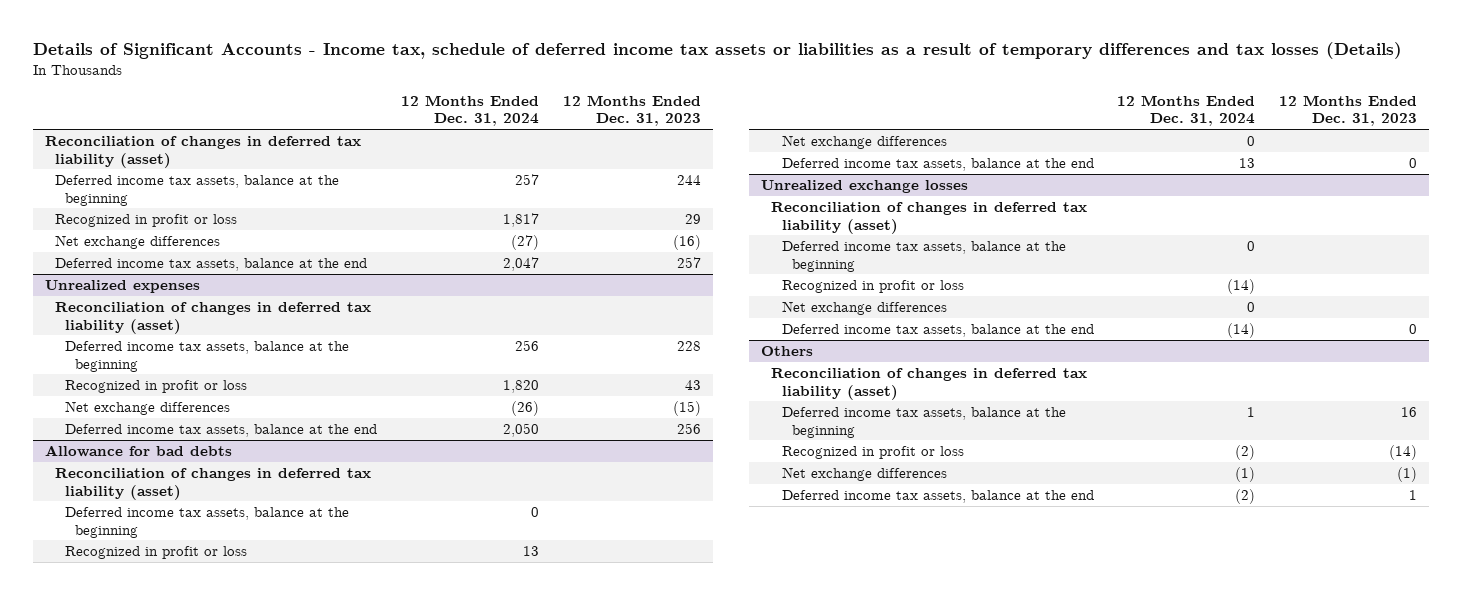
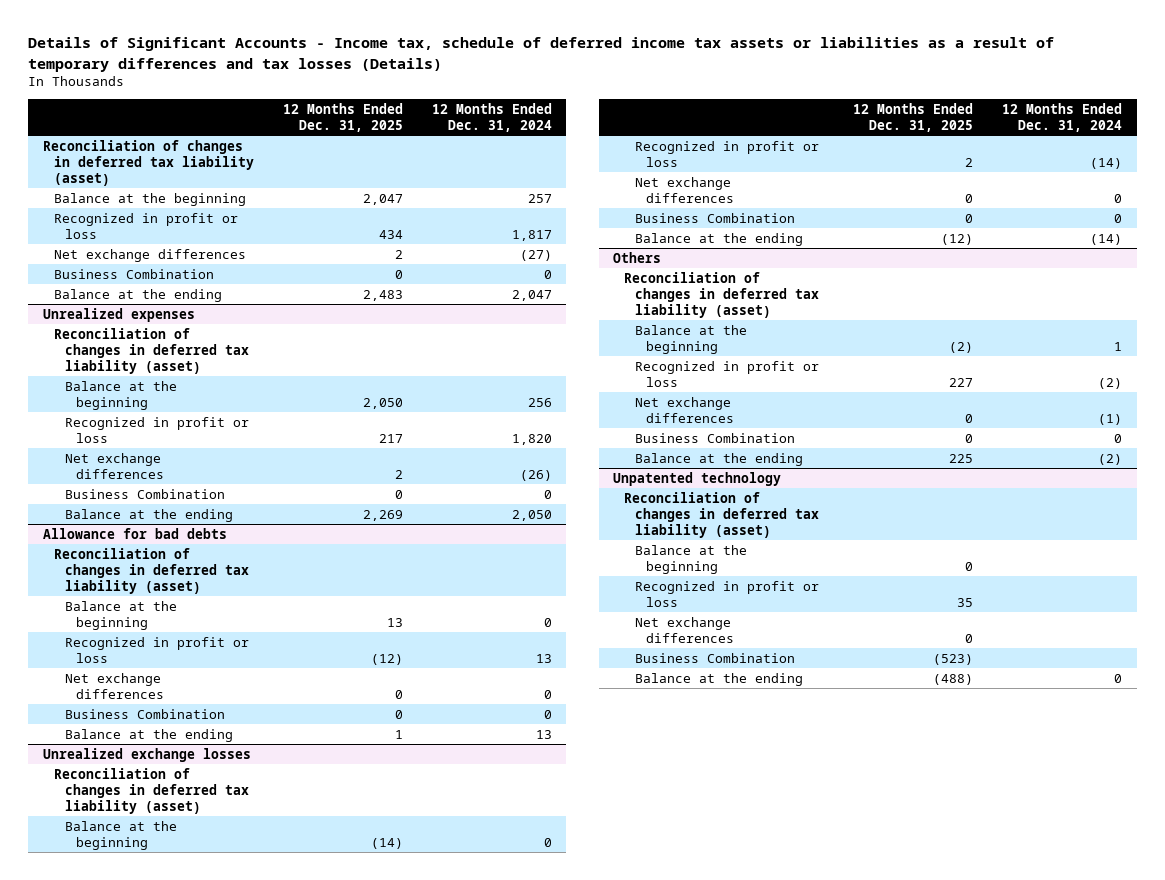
[562,94,701,127] 12 Months Ended Dec. 31, 2023 -> none
none -> [282,102,403,132] 12 Months Ended Dec. 31, 2025
[54,174,339,206] Deferred income tax assets, balance at the beginning -> [53,192,246,206] Balance at the beginning
none -> [53,268,214,279] Business Combination
[54,257,367,271] Deferred income tax assets, balance at the end -> [53,288,222,302] Balance at the ending
[65,340,350,372] Deferred income tax assets, balance at the beginning -> [64,380,177,410] Balance at the beginning
none -> [64,488,225,499] Business Combination
[65,423,378,437] Deferred income tax assets, balance at the end -> [64,508,233,522] Balance at the ending
[65,506,350,538] Deferred income tax assets, balance at the beginning -> [64,600,177,630] Balance at the beginning
none -> [64,708,225,719] Business Combination
[781,157,1094,171] Deferred income tax assets, balance at the end -> [64,728,233,742] Balance at the ending
[781,240,1066,272] Deferred income tax assets, balance at the beginning -> [64,820,177,850] Balance at the beginning
none -> [635,212,796,223] Business Combination
[781,323,1094,337] Deferred income tax assets, balance at the end -> [635,232,804,246] Balance at the ending
[781,406,1066,438] Deferred income tax assets, balance at the beginning -> [635,324,748,354] Balance at the beginning
none -> [635,432,796,443] Business Combination
[781,489,1094,503] Deferred income tax assets, balance at the end -> [635,452,804,466] Balance at the ending
none -> [613,471,782,486] Unpatented technology
none -> [624,491,820,538] Reconciliation of changes in deferred tax liability (asset)
none -> [635,544,748,574] Balance at the beginning
none -> [635,580,820,607] Recognized in profit or loss
none -> [635,616,735,643] Net exchange differences
none -> [635,652,796,663] Business Combination
none -> [635,672,804,686] Balance at the ending

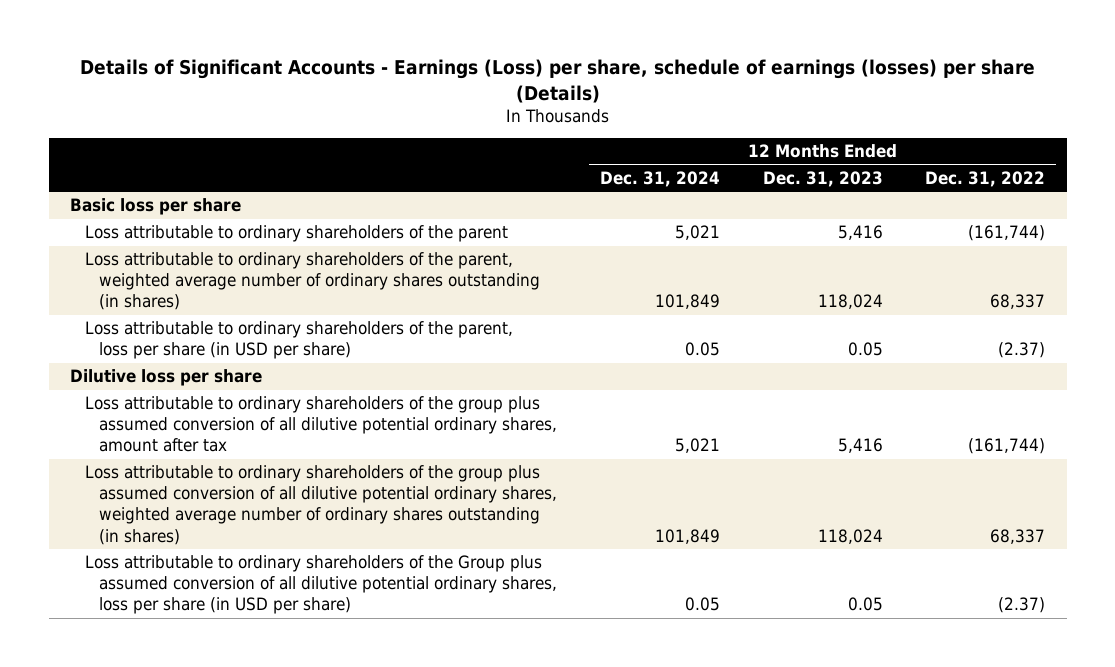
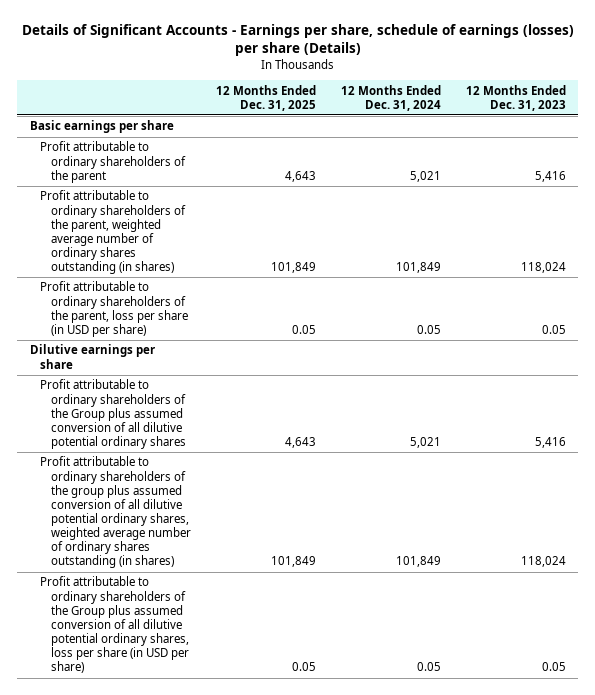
[79,59,1035,103] Details of Significant Accounts - Earnings (Loss) per share, schedule of earnings (losses) per share (Details) -> [21,24,574,56] Details of Significant Accounts - Earnings per share, schedule of earnings (losses) per share (Details)
[925,170,1046,187] Dec. 31, 2022 -> none
none -> [215,84,316,111] 12 Months Ended Dec. 31, 2025
[70,198,242,216] Basic loss per share -> [29,120,174,134] Basic earnings per share
[84,225,508,243] Loss attributable to ordinary shareholders of the parent -> [40,141,186,183] Profit attributable to ordinary shareholders of the parent
[84,252,541,311] Loss attributable to ordinary shareholders of the parent, weighted average number of ordinary shares outstanding (in shares) -> [40,190,186,275] Profit attributable to ordinary shareholders of the parent, weighted average number of ordinary shares outstanding (in shares)
[84,321,513,360] Loss attributable to ordinary shareholders of the parent, loss per share (in USD per share) -> [40,281,188,337] Profit attributable to ordinary shareholders of the parent, loss per share (in USD per share)
[70,369,263,387] Dilutive loss per share -> [29,344,155,369] Dilutive earnings per share
[84,396,558,453] Loss attributable to ordinary shareholders of the group plus assumed conversion of all dilutive potential ordinary shares, amount after tax -> [40,379,186,450] Profit attributable to ordinary shareholders of the Group plus assumed conversion of all dilutive potential ordinary shares
[84,465,558,545] Loss attributable to ordinary shareholders of the group plus assumed conversion of all dilutive potential ordinary shares, weighted average number of ordinary shares outstanding (in shares) -> [40,456,191,569] Profit attributable to ordinary shareholders of the group plus assumed conversion of all dilutive potential ordinary shares, weighted average number of ordinary shares outstanding (in shares)
[84,555,558,615] Loss attributable to ordinary shareholders of the Group plus assumed conversion of all dilutive potential ordinary shares, loss per share (in USD per share) -> [40,576,189,674] Profit attributable to ordinary shareholders of the Group plus assumed conversion of all dilutive potential ordinary shares, loss per share (in USD per share)

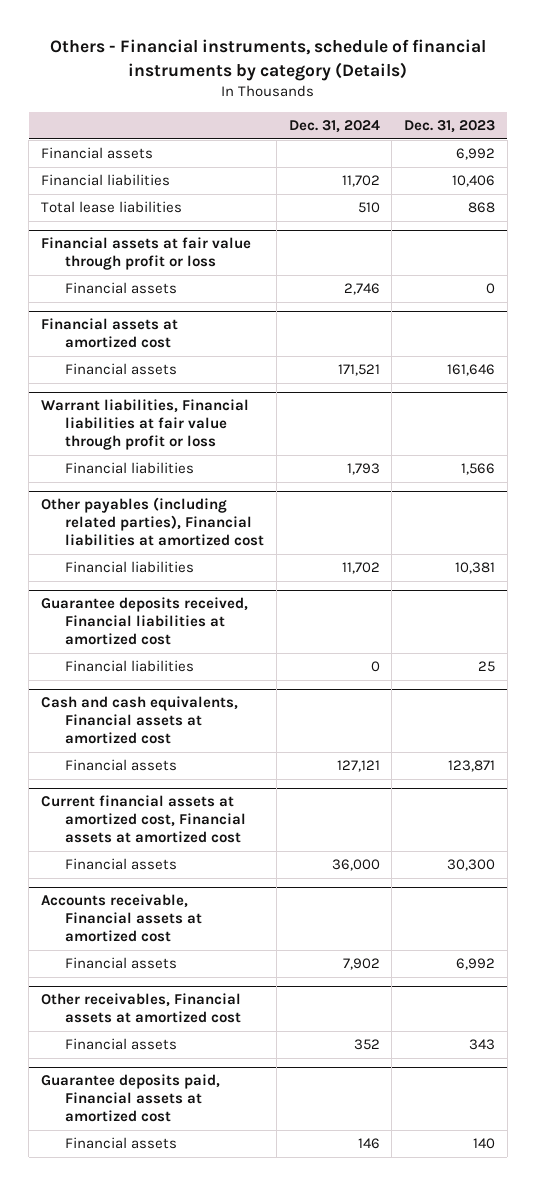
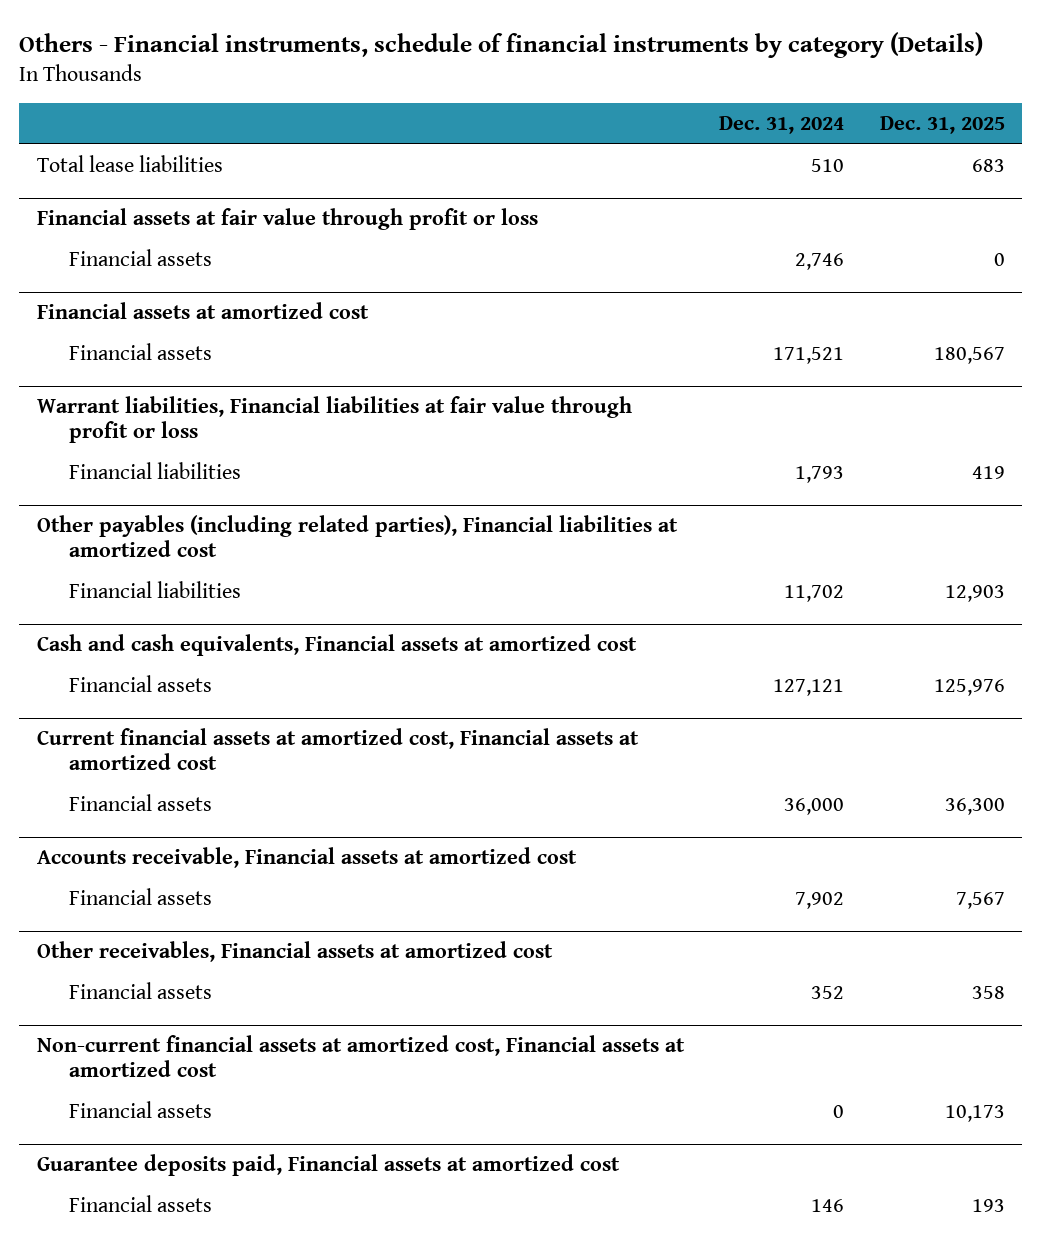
[404,119,496,133] Dec. 31, 2023 -> none
none -> [879,115,1005,134] Dec. 31, 2025
[41,147,154,160] Financial assets -> none
[41,174,171,187] Financial liabilities -> none
[41,597,249,646] Guarantee deposits received, Financial liabilities at amortized cost -> none
[65,660,195,673] Financial liabilities -> none
none -> [36,1035,685,1078] Non-current financial assets at amortized cost, Financial assets at amortized cost
none -> [69,1101,213,1119] Financial assets

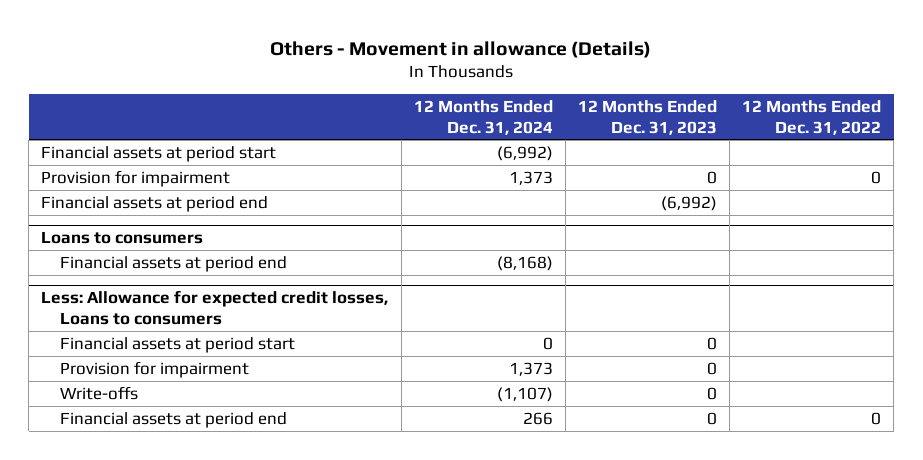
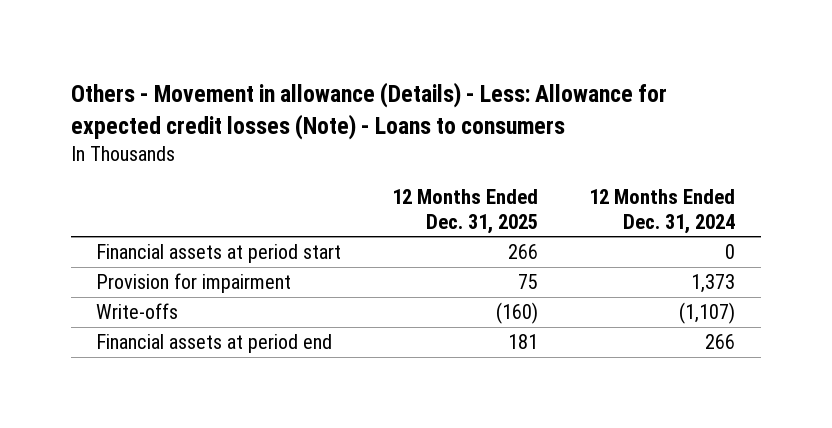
[270,40,652,58] Others - Movement in allowance (Details) -> [70,82,667,140] Others - Movement in allowance (Details) - Less: Allowance for expected credit losses (Note) - Loans to consumers
[578,100,718,135] 12 Months Ended Dec. 31, 2023 -> none
[742,100,882,135] 12 Months Ended Dec. 31, 2022 -> none
none -> [392,188,539,234] 12 Months Ended Dec. 31, 2025
[41,145,277,162] Financial assets at period start -> none
[41,169,231,187] Provision for impairment -> none
[41,195,269,212] Financial assets at period end -> none
[41,231,204,245] Loans to consumers -> none
[60,255,288,272] Financial assets at period end -> none
[41,290,389,325] Less: Allowance for expected credit losses, Loans to consumers -> none

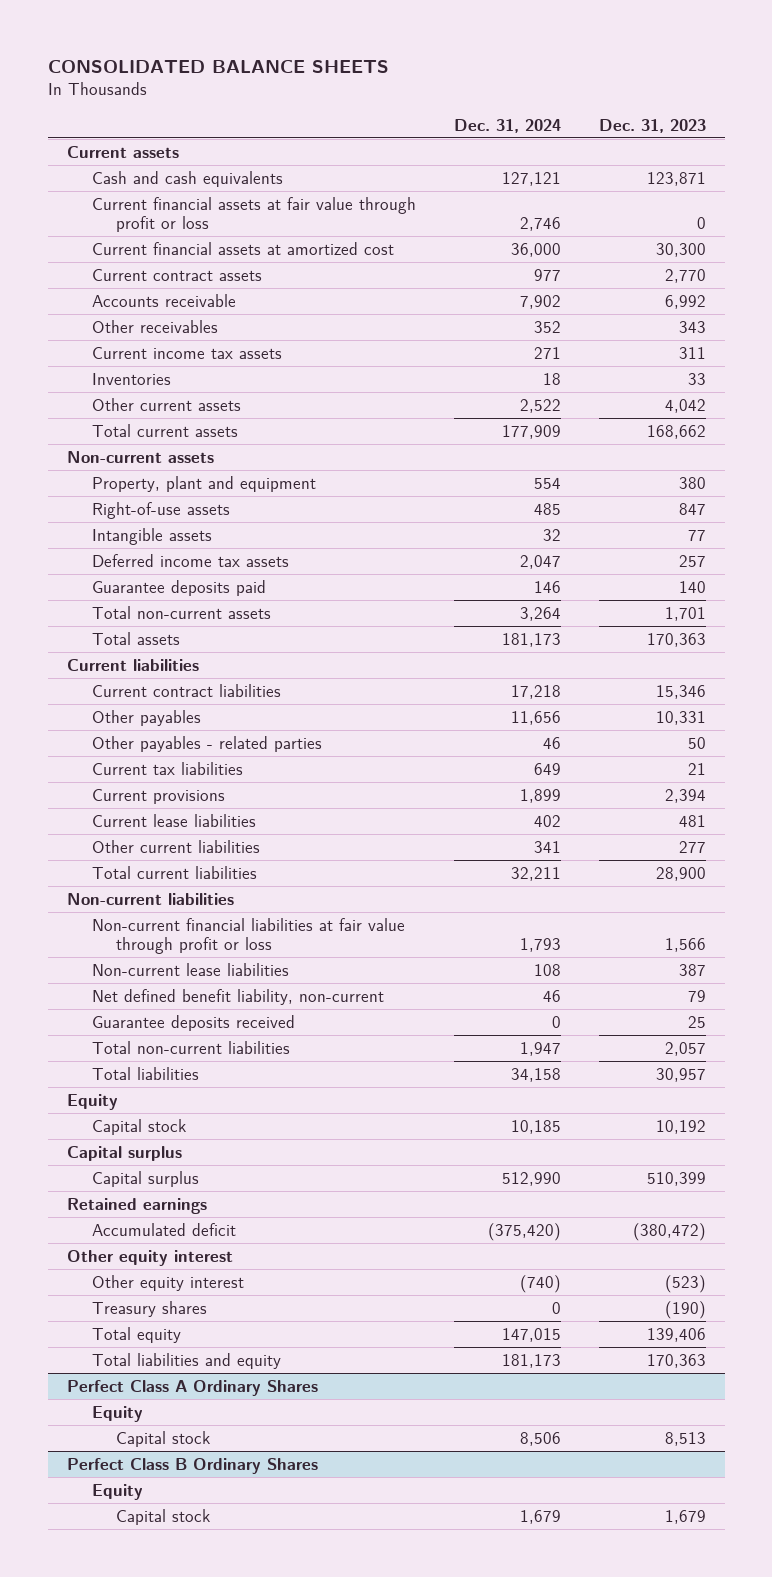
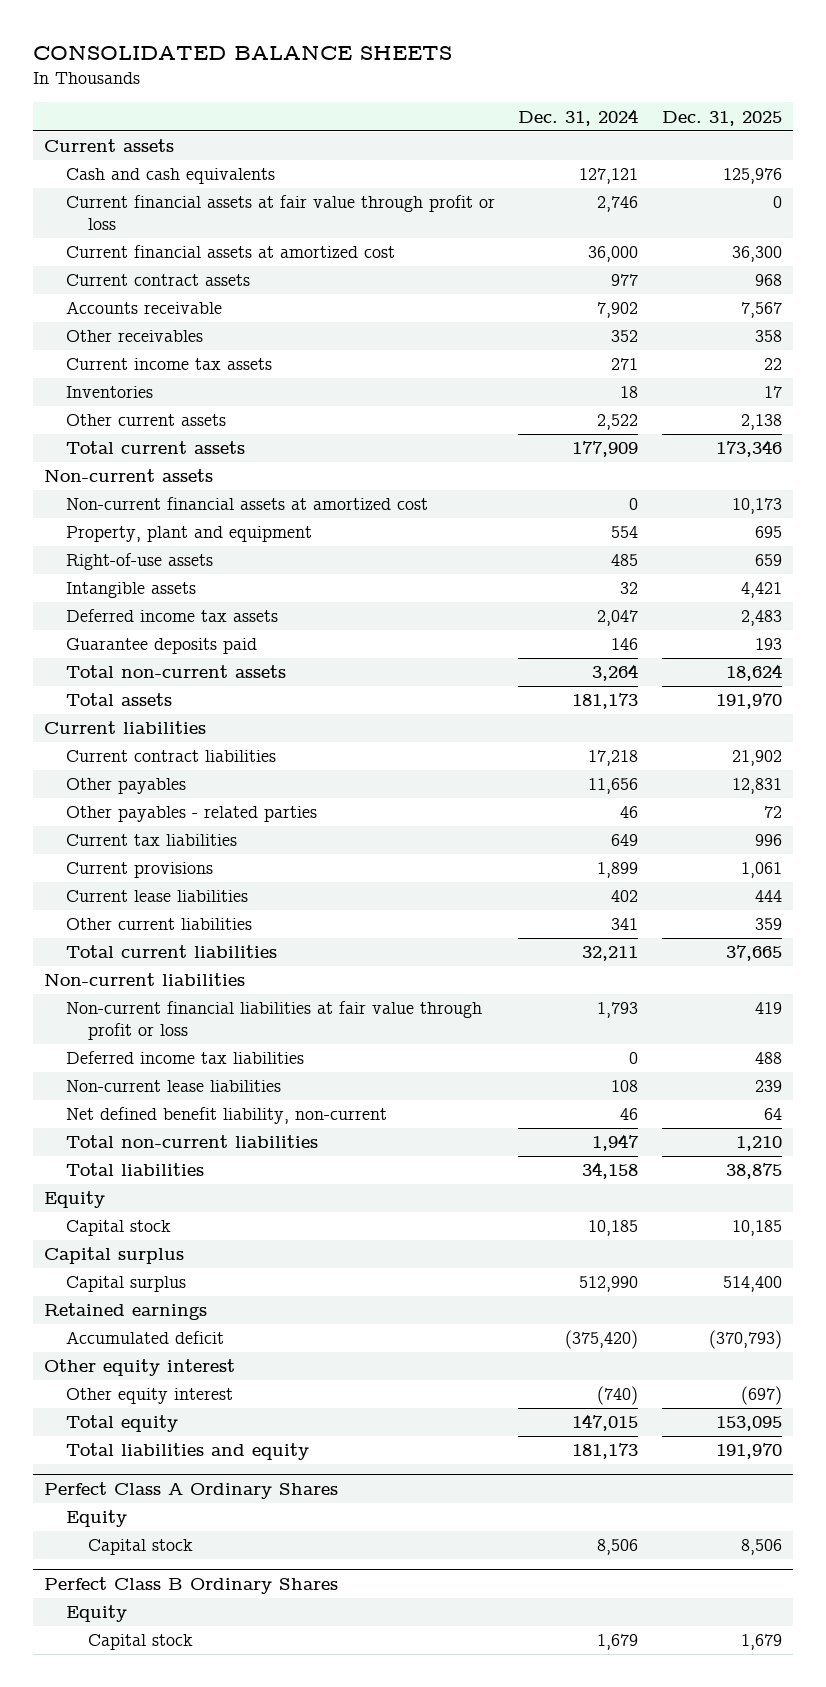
[598,118,706,133] Dec. 31, 2023 -> none
none -> [661,110,782,126] Dec. 31, 2025
none -> [66,497,429,511] Non-current financial assets at amortized cost
none -> [66,1051,305,1065] Deferred income tax liabilities
[91,1014,295,1031] Guarantee deposits received -> none
[91,1300,207,1317] Treasury shares -> none

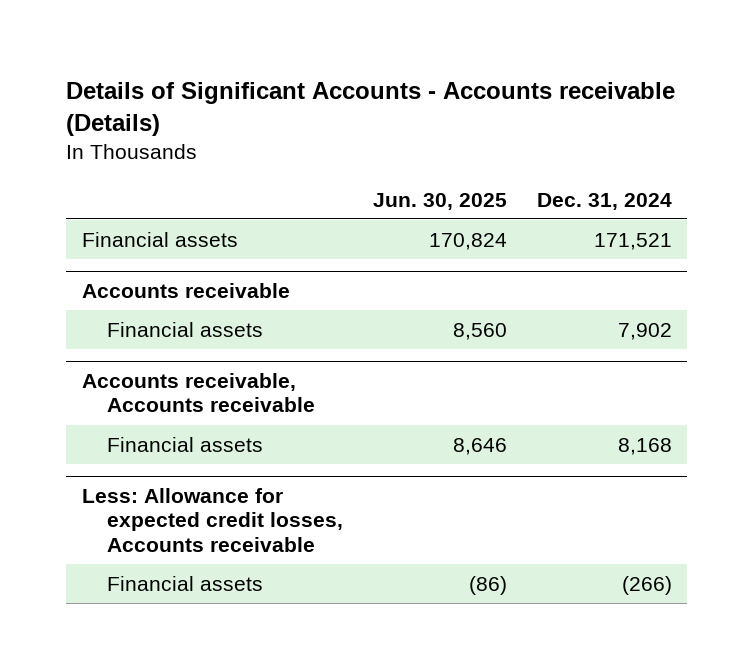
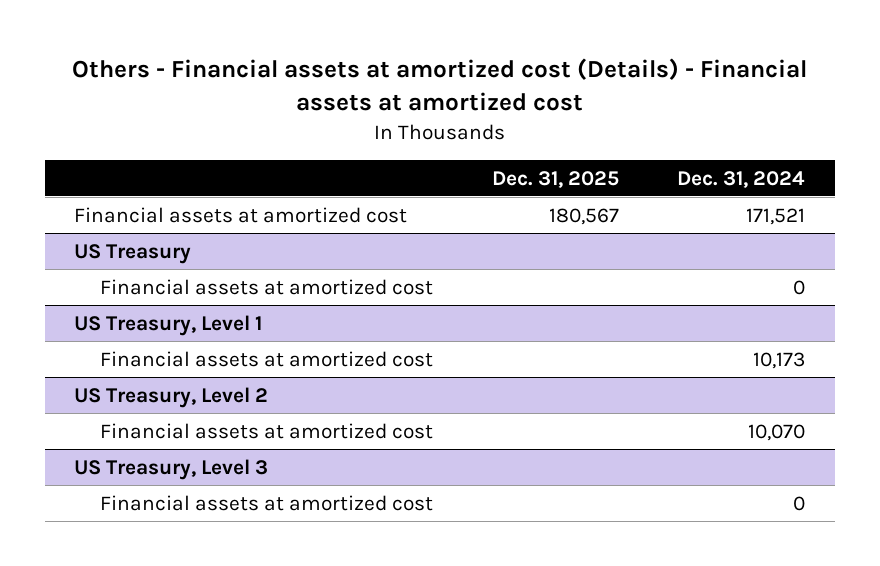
[66,81,676,137] Details of Significant Accounts - Accounts receivable (Details) -> [71,58,807,112] Others - Financial assets at amortized cost (Details) - Financial assets at amortized cost
[372,192,507,210] Jun. 30, 2025 -> none
none -> [491,170,619,188] Dec. 31, 2025
[81,282,290,298] Accounts receivable -> none
[81,372,315,413] Accounts receivable, Accounts receivable -> none
[81,487,343,552] Less: Allowance for expected credit losses, Accounts receivable -> none
[81,231,238,247] Financial assets -> [74,206,408,223] Financial assets at amortized cost
none -> [74,243,192,264] US Treasury
[106,321,263,337] Financial assets -> [99,278,433,295] Financial assets at amortized cost
[617,322,672,340] 7,902 -> [793,279,806,295] 0
none -> [74,314,263,336] US Treasury, Level 1
[106,436,263,452] Financial assets -> [99,350,433,367] Financial assets at amortized cost
[617,437,672,455] 8,168 -> [753,351,806,369] 10,173
none -> [74,386,269,408] US Treasury, Level 2
[106,575,263,591] Financial assets -> [99,422,433,439] Financial assets at amortized cost
[621,575,672,595] (266) -> [748,423,806,441] 10,070
none -> [74,458,269,480] US Treasury, Level 3
none -> [99,494,433,511] Financial assets at amortized cost

